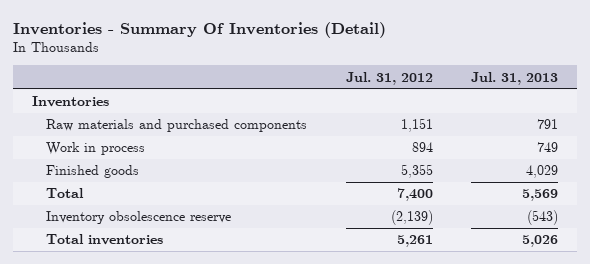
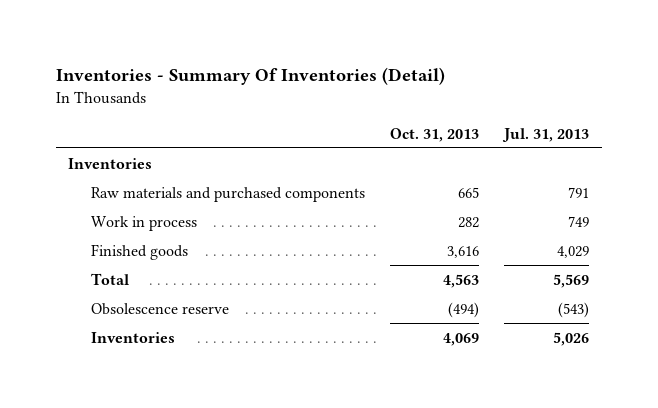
[345,71,433,85] Jul. 31, 2012 -> none
none -> [390,127,480,142] Oct. 31, 2013
[46,211,232,225] Inventory obsolescence reserve -> [90,302,229,315] Obsolescence reserve
[46,234,164,246] Total inventories -> [90,331,175,343] Inventories

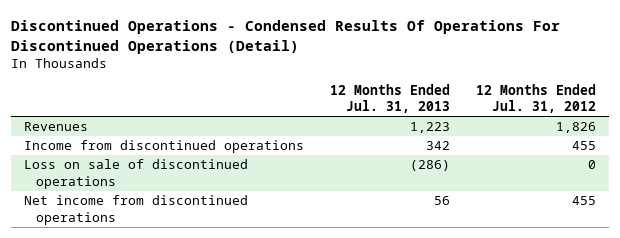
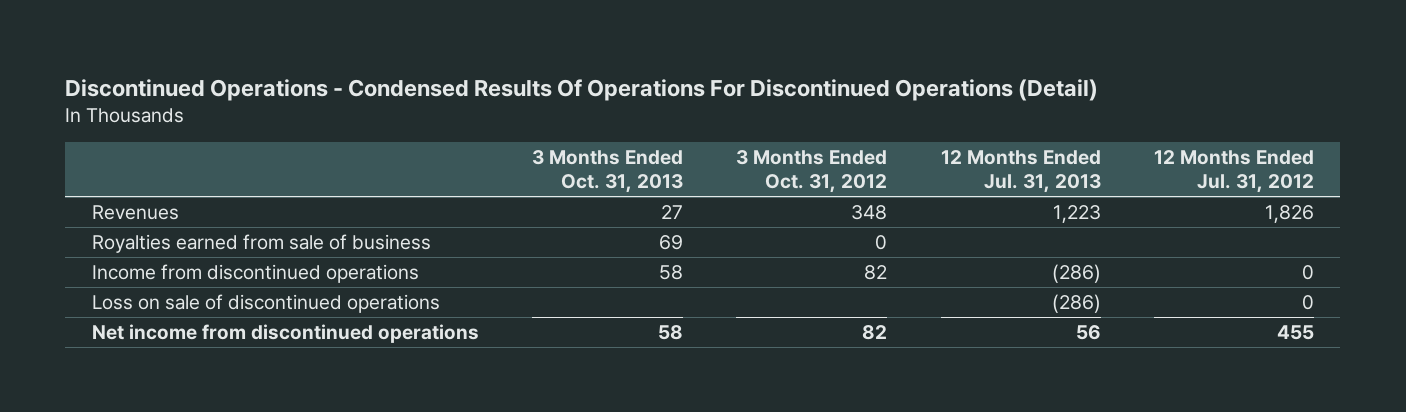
none -> [532,150,684,194] 3 Months Ended Oct. 31, 2013
none -> [736,150,888,194] 3 Months Ended Oct. 31, 2012
none -> [91,234,431,254] Royalties earned from sale of business
[425,141,450,151] 342 -> [1051,264,1101,284] (286)
[572,141,597,151] 455 -> [1301,265,1314,281] 0

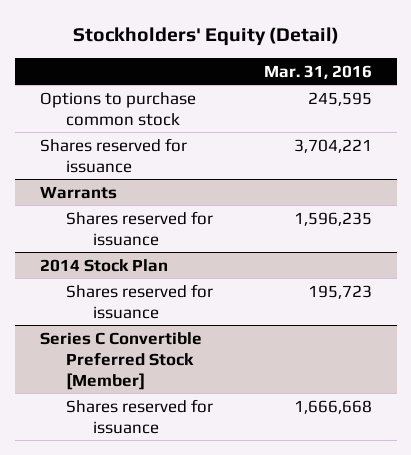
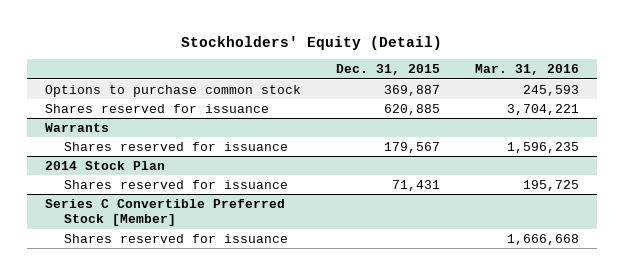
none -> [335,64,440,76] Dec. 31, 2015
[307,91,372,106] 245,595 -> [523,84,580,96] 245,593
[307,284,372,299] 195,723 -> [523,179,580,191] 195,725

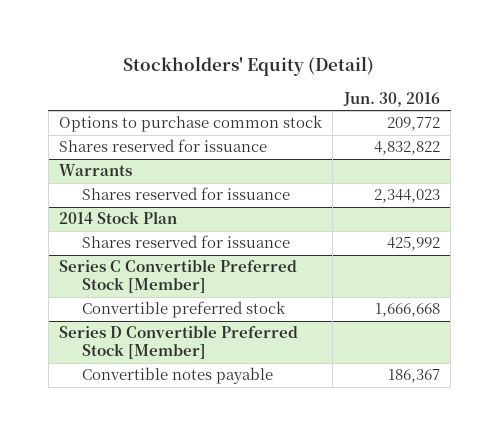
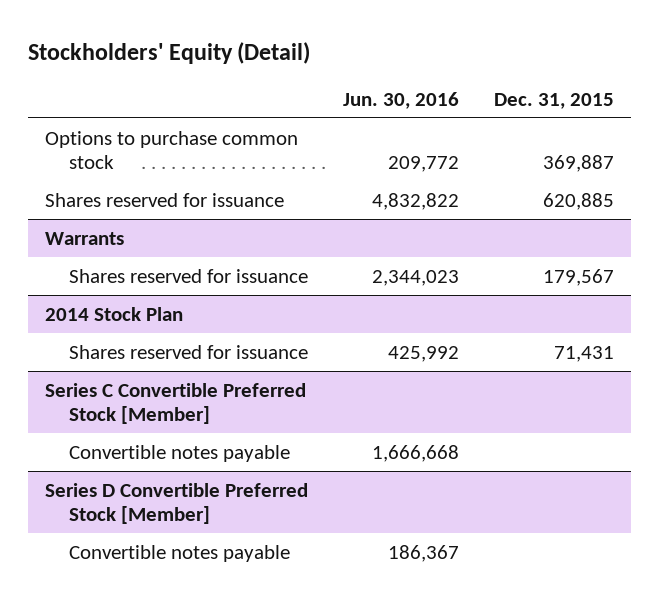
none -> [493,92,614,109] Dec. 31, 2015
[82,301,287,319] Convertible preferred stock -> [68,444,290,462] Convertible notes payable

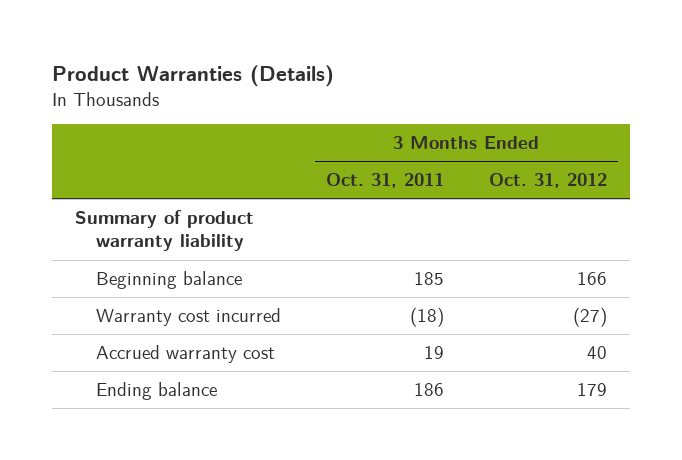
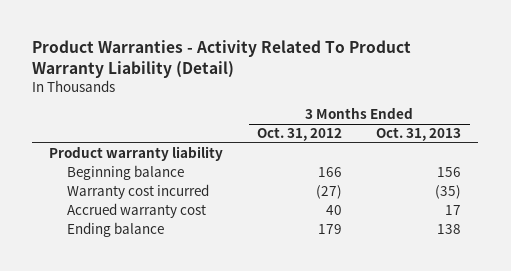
[52,64,335,87] Product Warranties (Details) -> [32,39,412,78] Product Warranties - Activity Related To Product Warranty Liability (Detail)
[325,173,444,189] Oct. 31, 2011 -> none
none -> [376,127,462,142] Oct. 31, 2013
[75,210,255,252] Summary of product warranty liability -> [49,146,224,162] Product warranty liability

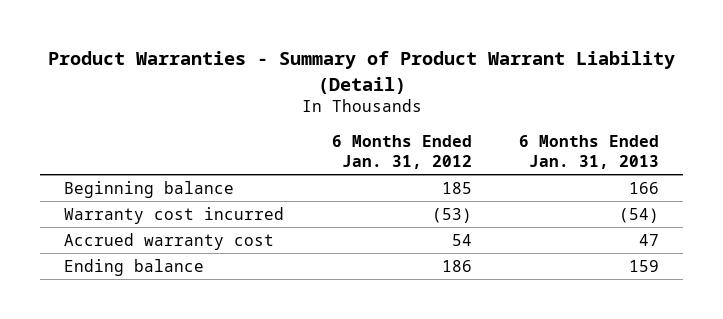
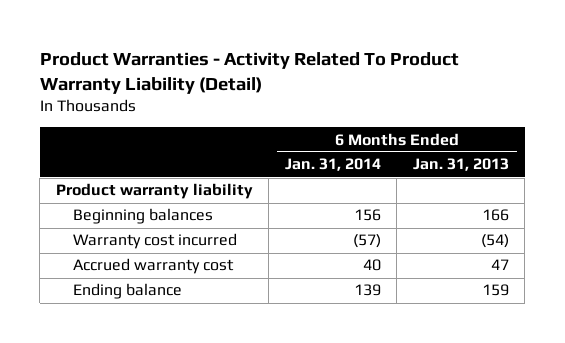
[47,51,675,94] Product Warranties - Summary of Product Warrant Liability (Detail) -> [39,51,459,94] Product Warranties - Activity Related To Product Warranty Liability (Detail)
[331,135,472,170] 6 Months Ended Jan. 31, 2012 -> none
none -> [284,158,381,172] Jan. 31, 2014
none -> [55,183,253,200] Product warranty liability
[63,180,234,198] Beginning balance -> [73,208,214,225] Beginning balances

